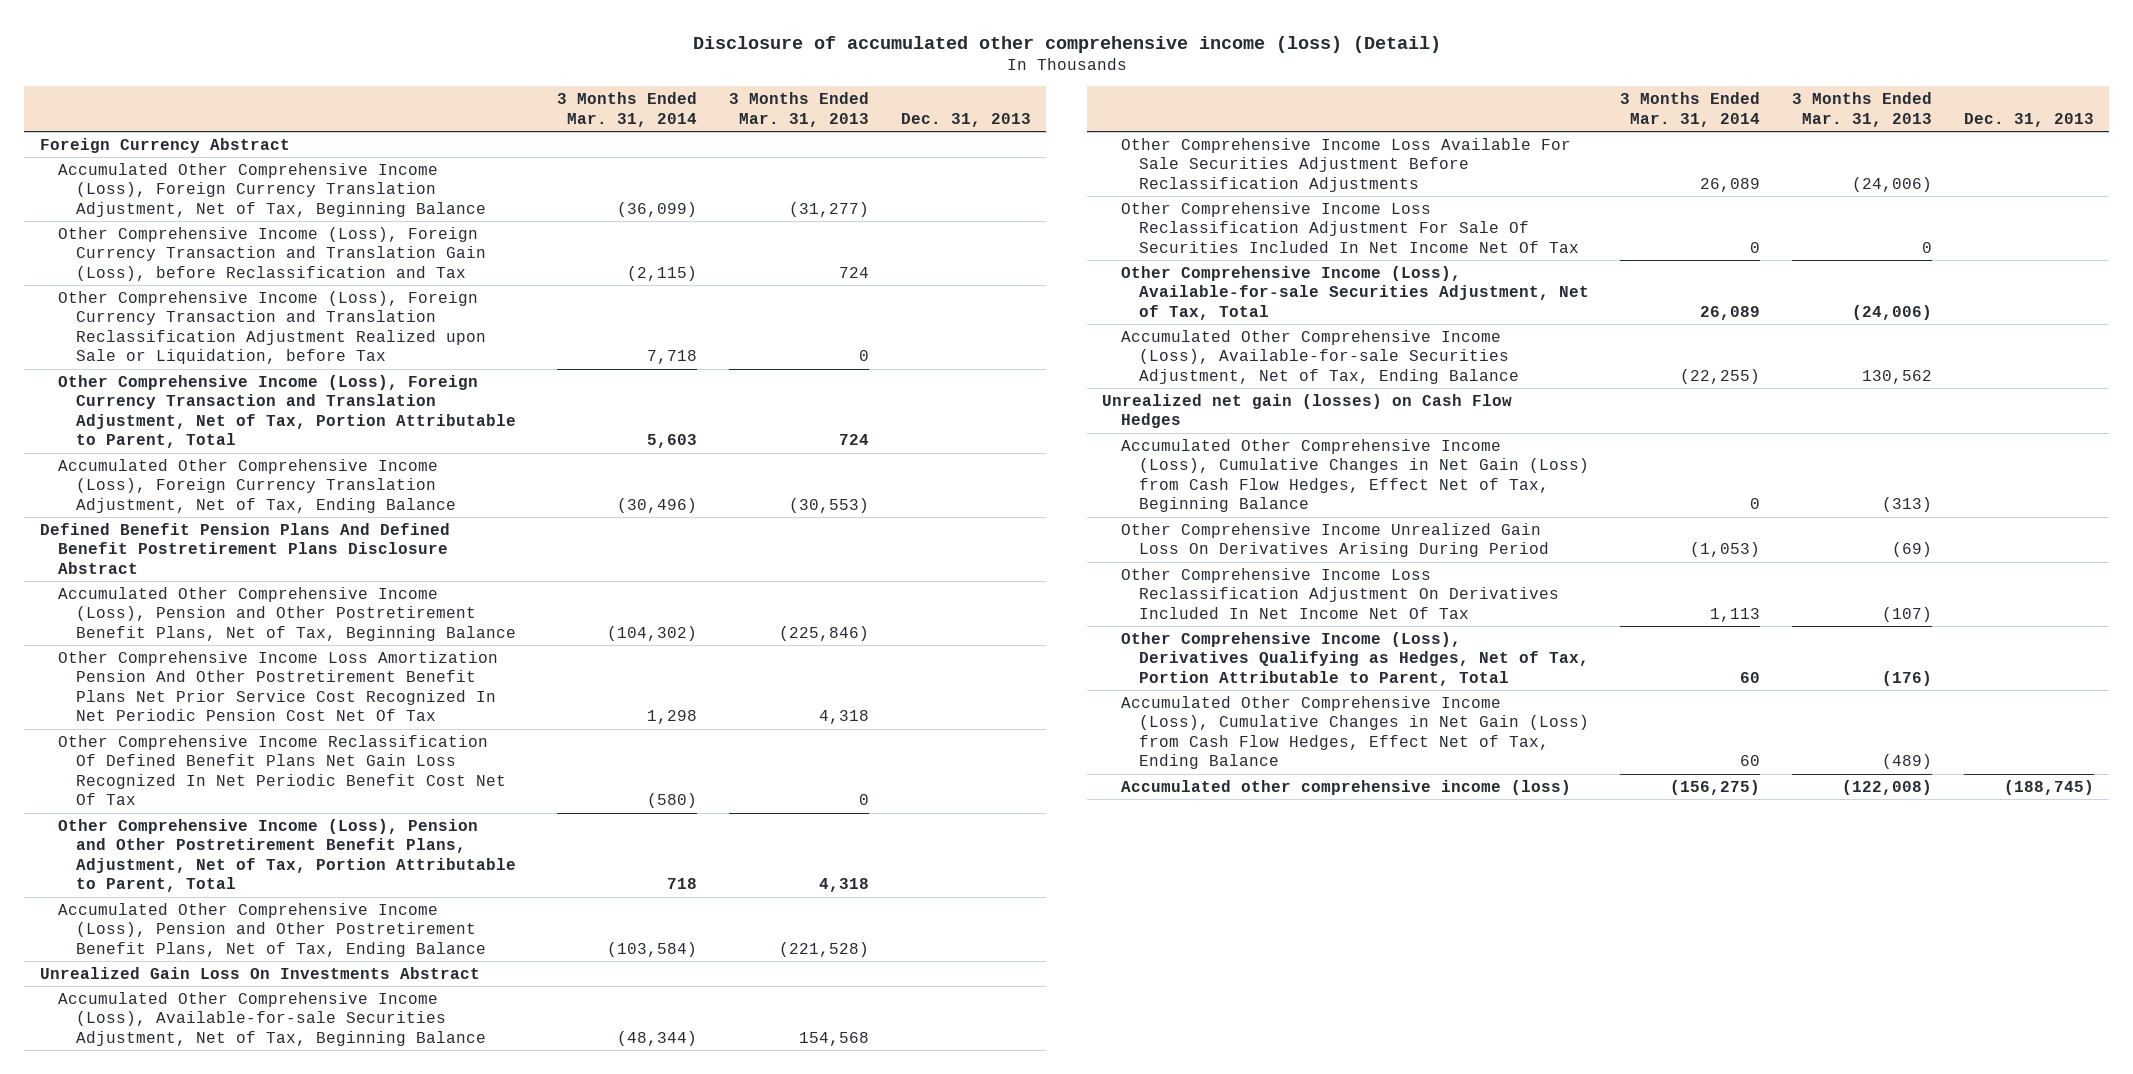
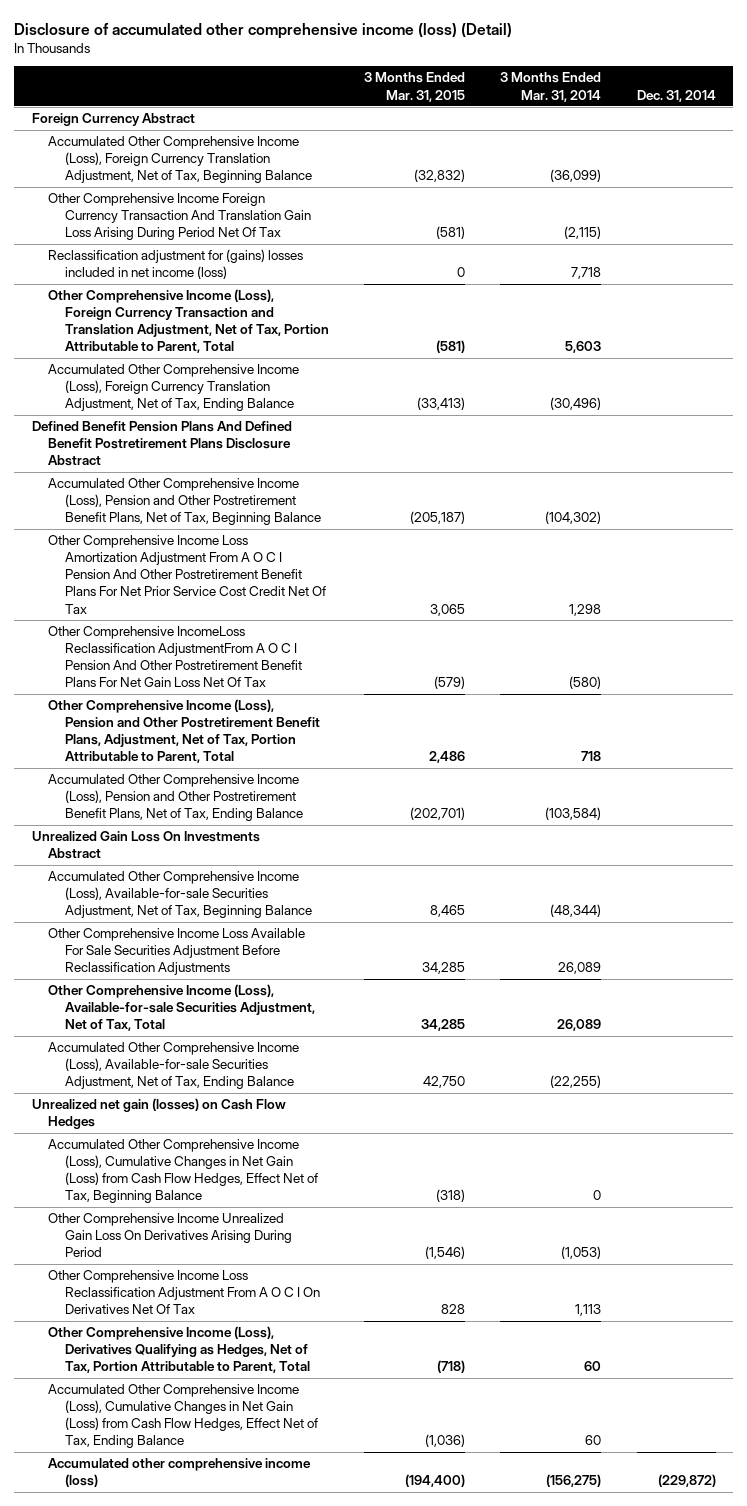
[729,92,870,127] 3 Months Ended Mar. 31, 2013 -> none
[900,112,1031,127] Dec. 31, 2013 -> none
none -> [364,72,466,102] 3 Months Ended Mar. 31, 2015
none -> [636,89,716,102] Dec. 31, 2014
[57,226,486,281] Other Comprehensive Income (Loss), Foreign Currency Transaction and Translation Gain (Loss), before Reclassification and Tax -> [48,193,311,241] Other Comprehensive Income Foreign Currency Transaction And Translation Gain Loss Arising During Period Net Of Tax
[57,290,486,365] Other Comprehensive Income (Loss), Foreign Currency Transaction and Translation Reclassification Adjustment Realized upon Sale or Liquidation, before Tax -> [48,249,304,280] Reclassification adjustment for (gains) losses included in net income (loss)
[57,734,506,806] Other Comprehensive Income Reclassification Of Defined Benefit Plans Net Gain Loss Recognized In Net Periodic Benefit Cost Net Of Tax -> none
[57,650,498,722] Other Comprehensive Income Loss Amortization Pension And Other Postretirement Benefit Plans Net Prior Service Cost Recognized In Net Periodic Pension Cost Net Of Tax -> [48,535,326,614] Other Comprehensive Income Loss Amortization Adjustment From A O C I Pension And Other Postretirement Benefit Plans For Net Prior Service Cost Credit Net Of Tax
none -> [48,626,302,688] Other Comprehensive IncomeLoss Reclassification AdjustmentFrom A O C I Pension And Other Postretirement Benefit Plans For Net Gain Loss Net Of Tax
[1120,201,1579,253] Other Comprehensive Income Loss Reclassification Adjustment For Sale Of Securities Included In Net Income Net Of Tax -> none
[1120,567,1559,619] Other Comprehensive Income Loss Reclassification Adjustment On Derivatives Included In Net Income Net Of Tax -> [48,1270,320,1315] Other Comprehensive Income Loss Reclassification Adjustment From A O C I On Derivatives Net Of Tax

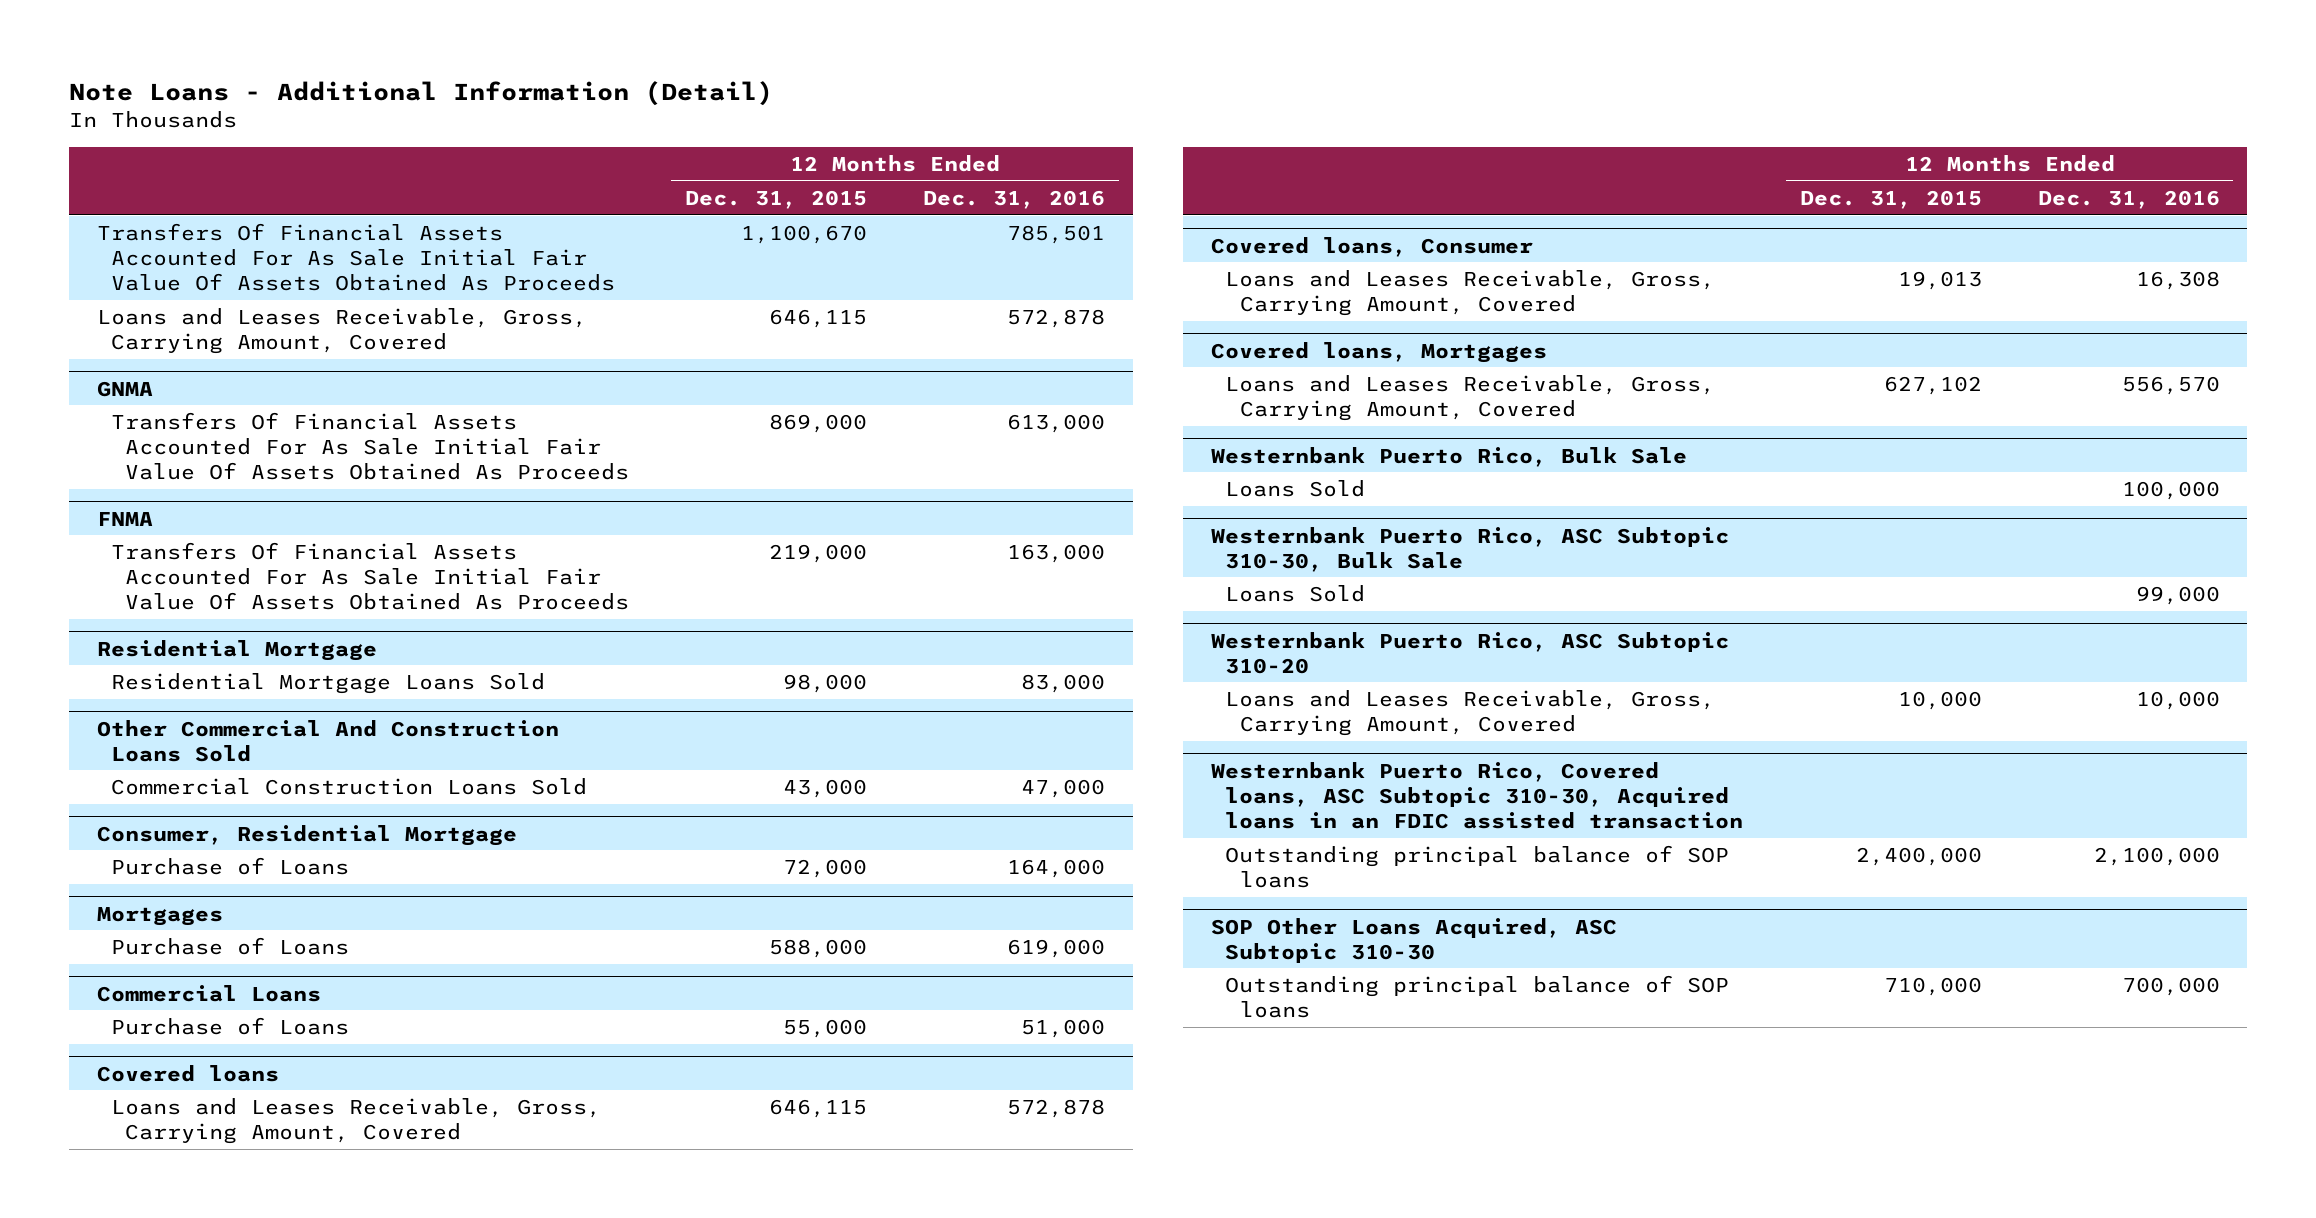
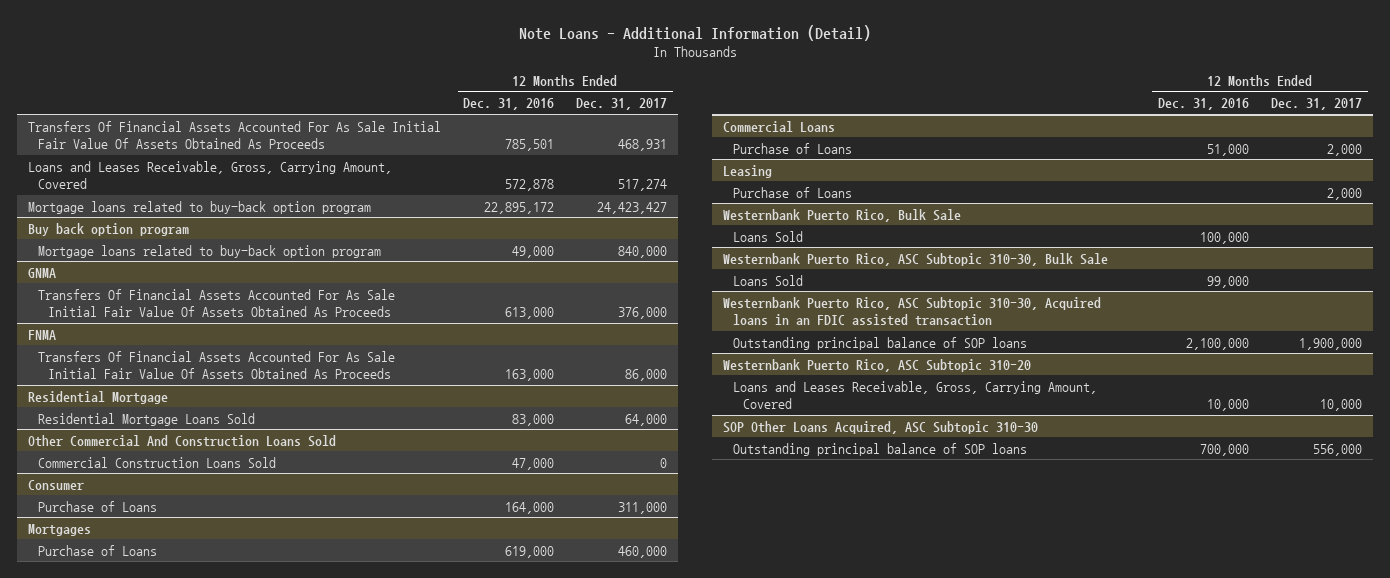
[685,189,868,209] Dec. 31, 2015 -> none
none -> [576,98,668,111] Dec. 31, 2017
none -> [28,200,372,214] Mortgage loans related to buy-back option program
none -> [28,222,190,236] Buy back option program
none -> [38,244,382,258] Mortgage loans related to buy-back option program
[96,824,517,846] Consumer, Residential Mortgage -> none
none -> [28,479,85,490] Consumer
[96,1064,279,1082] Covered loans -> none
[111,1097,602,1145] Loans and Leases Receivable, Gross, Carrying Amount, Covered -> none
[1211,236,1534,257] Covered loans, Consumer -> none
[1225,269,1716,317] Loans and Leases Receivable, Gross, Carrying Amount, Covered -> none
[1211,341,1548,363] Covered loans, Mortgages -> none
[1225,374,1716,422] Loans and Leases Receivable, Gross, Carrying Amount, Covered -> none
none -> [722,164,772,178] Leasing
none -> [732,186,852,198] Purchase of Loans
none -> [722,296,1101,326] Westernbank Puerto Rico, ASC Subtopic 310-30, Acquired loans in an FDIC assisted transaction
none -> [732,336,1027,350] Outstanding principal balance of SOP loans
[1211,761,1744,829] Westernbank Puerto Rico, Covered loans, ASC Subtopic 310-30, Acquired loans in an FDIC assisted transaction -> none
[1225,844,1730,889] Outstanding principal balance of SOP loans -> none

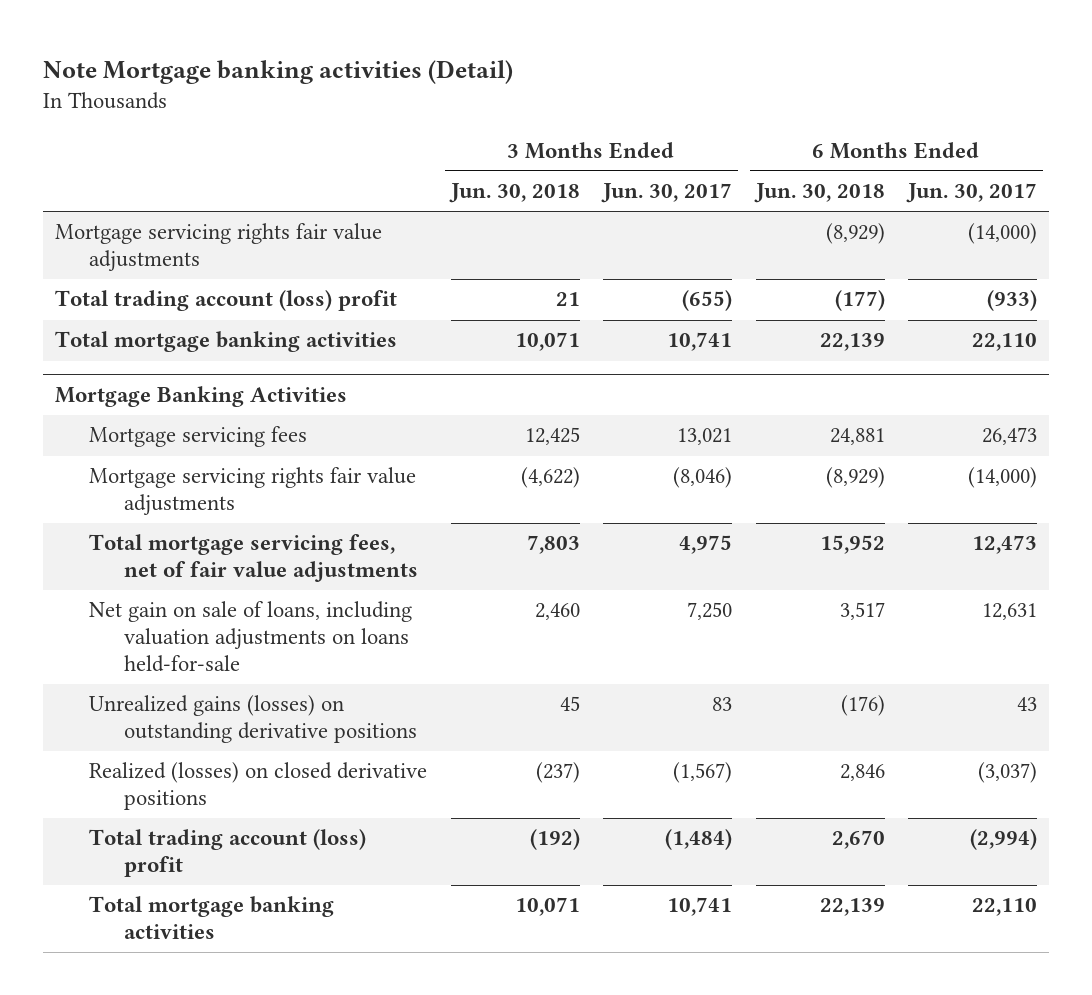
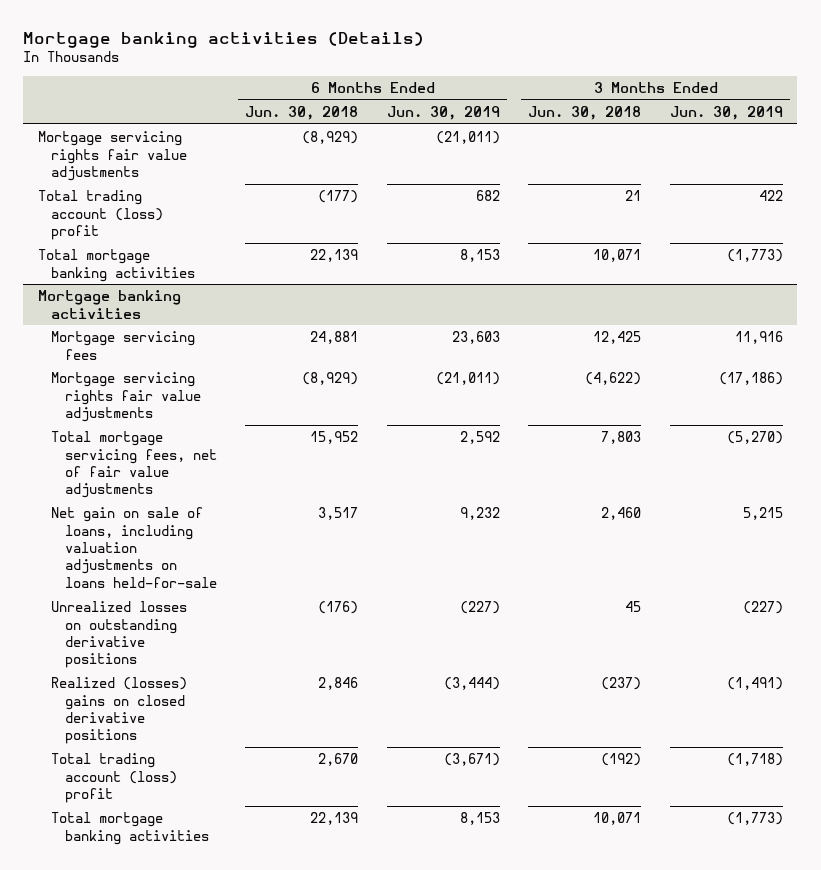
[43,59,514,84] Note Mortgage banking activities (Detail) -> [23,32,425,49] Mortgage banking activities (Details)
[601,183,733,204] Jun. 30, 2017 -> none
[905,183,1037,204] Jun. 30, 2017 -> none
none -> [386,105,500,120] Jun. 30, 2019
none -> [670,105,784,120] Jun. 30, 2019
[55,385,348,407] Mortgage Banking Activities -> [37,290,181,319] Mortgage banking activities
[89,695,417,744] Unrealized gains (losses) on outstanding derivative positions -> [51,601,188,669] Unrealized losses on outstanding derivative positions
[89,762,428,811] Realized (losses) on closed derivative positions -> [51,677,188,745] Realized (losses) gains on closed derivative positions

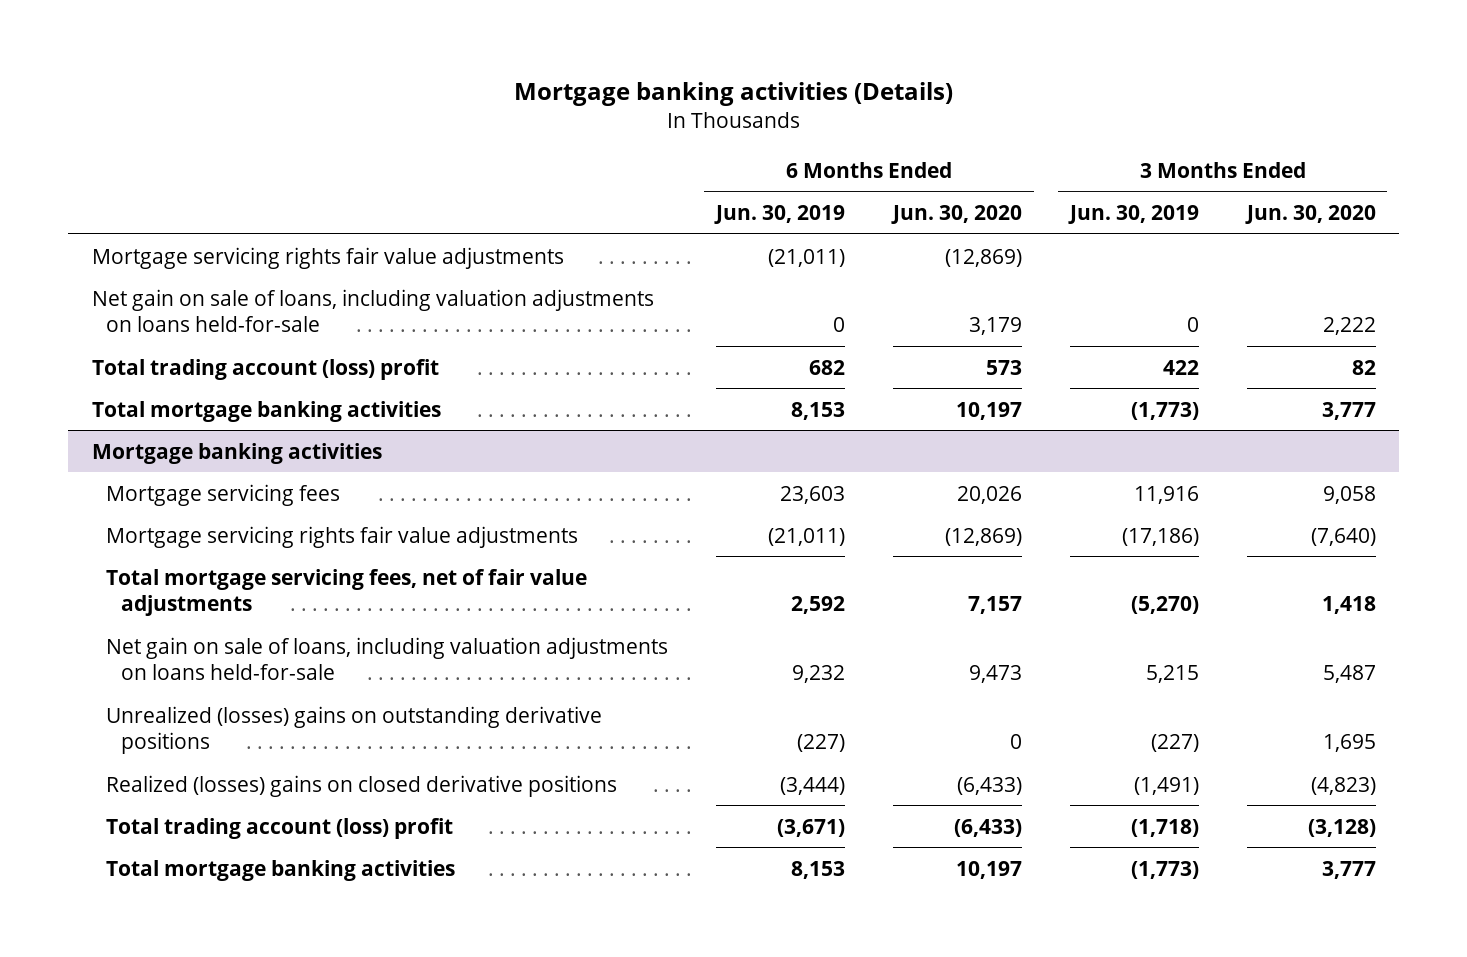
[245,105,359,120] Jun. 30, 2018 -> none
[528,105,642,120] Jun. 30, 2018 -> none
none -> [891,205,1023,225] Jun. 30, 2020
none -> [1244,205,1376,225] Jun. 30, 2020
none -> [91,288,654,332] Net gain on sale of loans, including valuation adjustments on loans held-for-sale
[51,601,188,669] Unrealized losses on outstanding derivative positions -> [106,705,603,754] Unrealized (losses) gains on outstanding derivative positions

